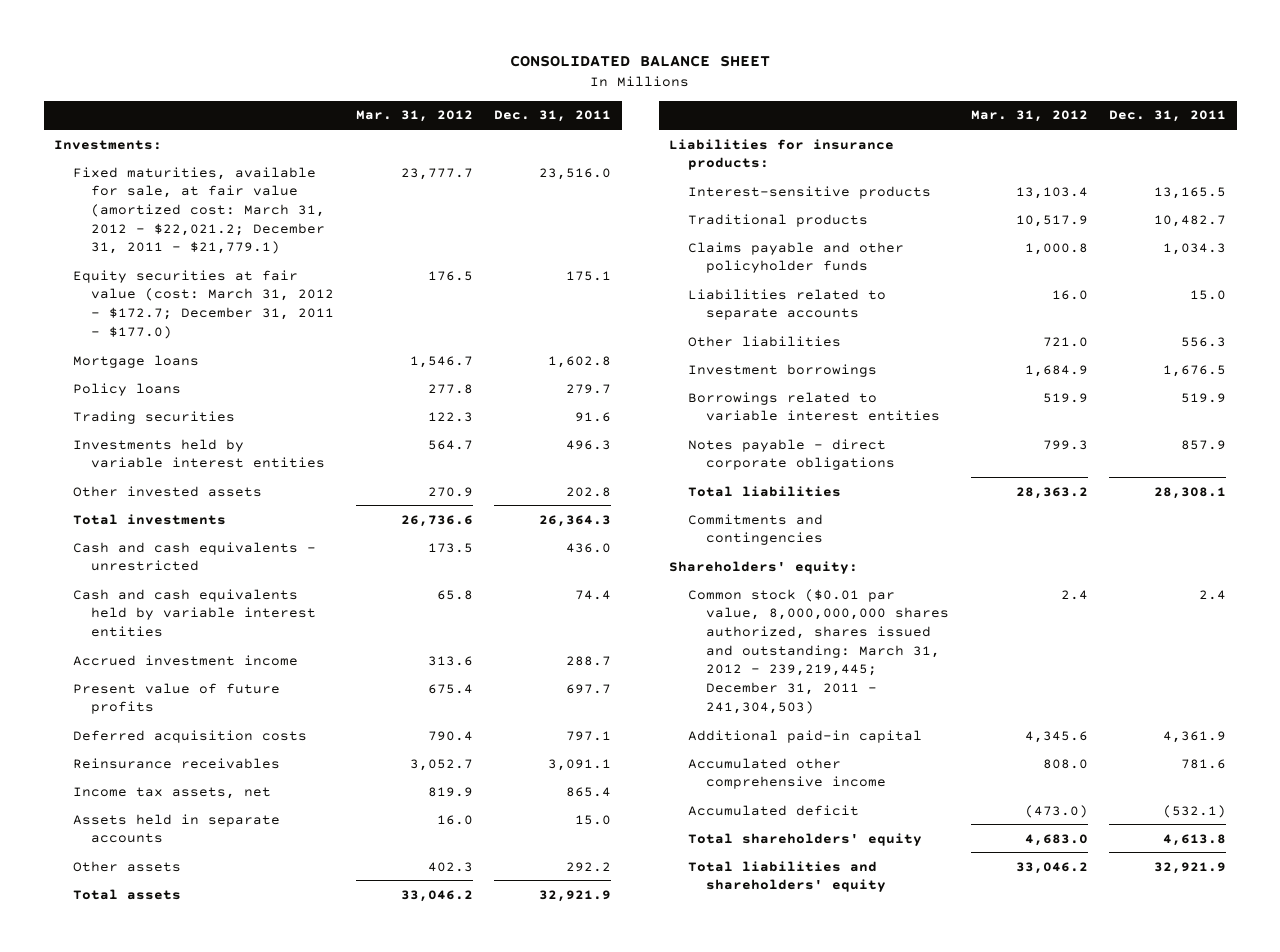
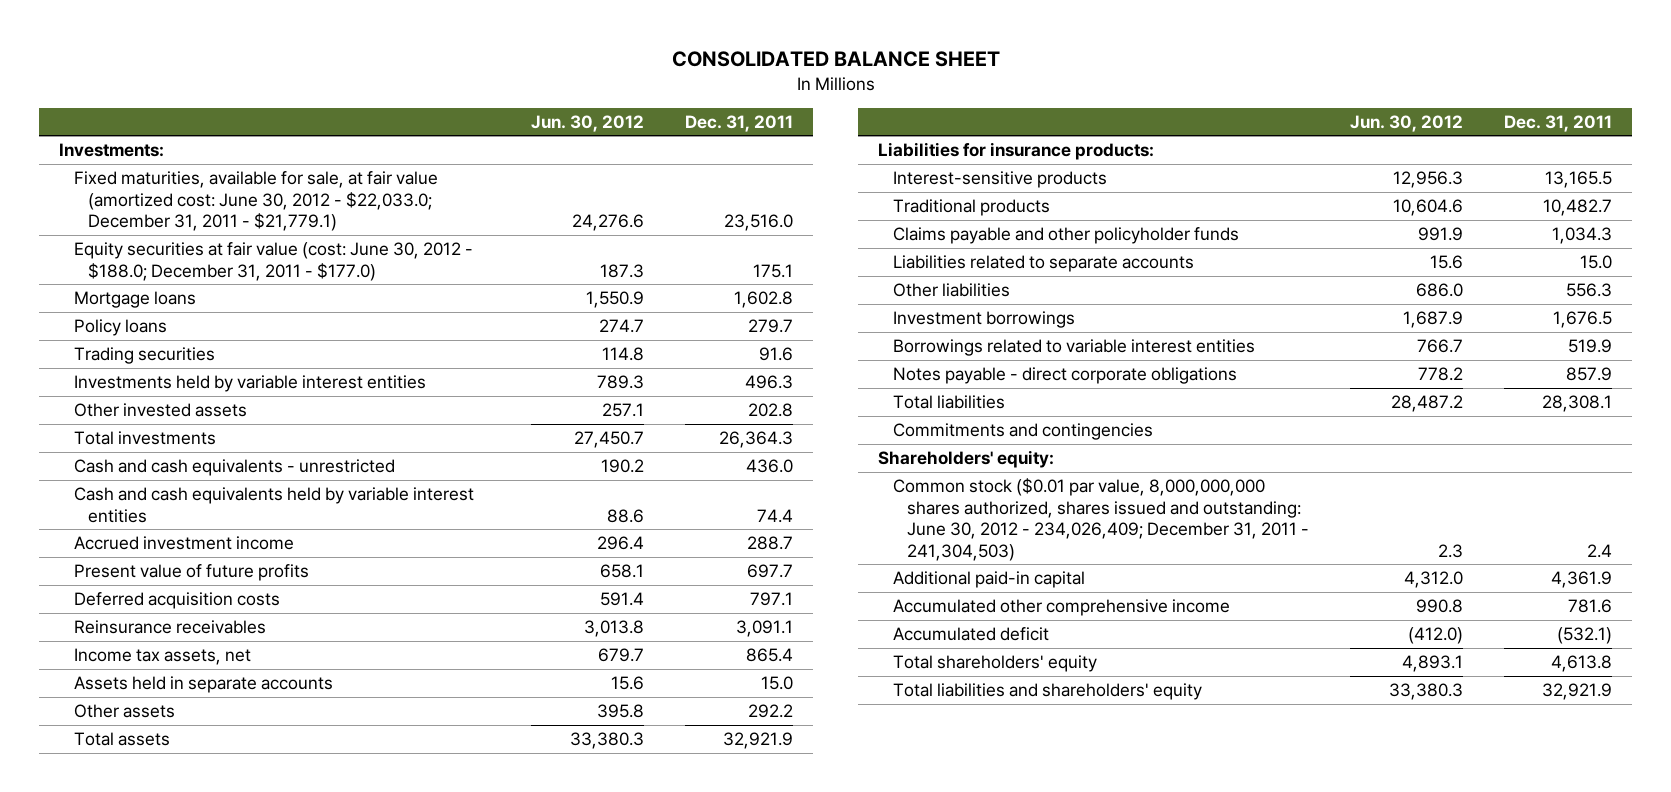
[355,110,473,123] Mar. 31, 2012 -> none
none -> [531,114,645,132] Jun. 30, 2012
[72,166,325,255] Fixed maturities, available for sale, at fair value (amortized cost: March 31, 2012 - $22,021.2; December 31, 2011 - $21,779.1) -> [73,171,438,232] Fixed maturities, available for sale, at fair value (amortized cost: June 30, 2012 - $22,033.0; December 31, 2011 - $21,779.1)
[72,269,334,339] Equity securities at fair value (cost: March 31, 2012 - $172.7; December 31, 2011 - $177.0) -> [73,242,473,281] Equity securities at fair value (cost: June 30, 2012 - $188.0; December 31, 2011 - $177.0)
[687,588,949,714] Common stock ($0.01 par value, 8,000,000,000 shares authorized, shares issued and outstanding: March 31, 2012 - 239,219,445; December 31, 2011 - 241,304,503) -> [892,478,1310,561] Common stock ($0.01 par value, 8,000,000,000 shares authorized, shares issued and outstanding: June 30, 2012 - 234,026,409; December 31, 2011 - 241,304,503)

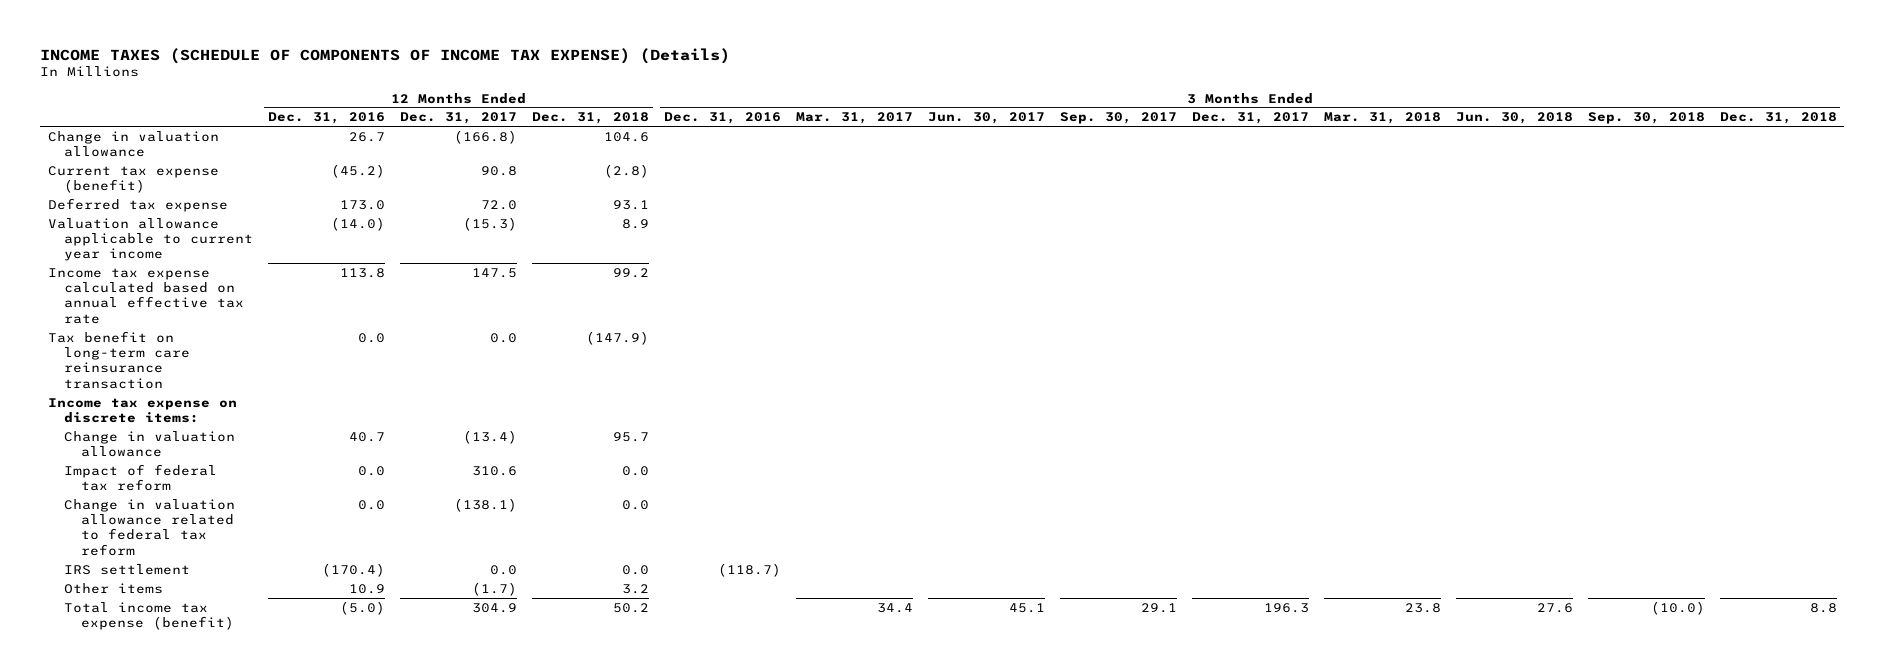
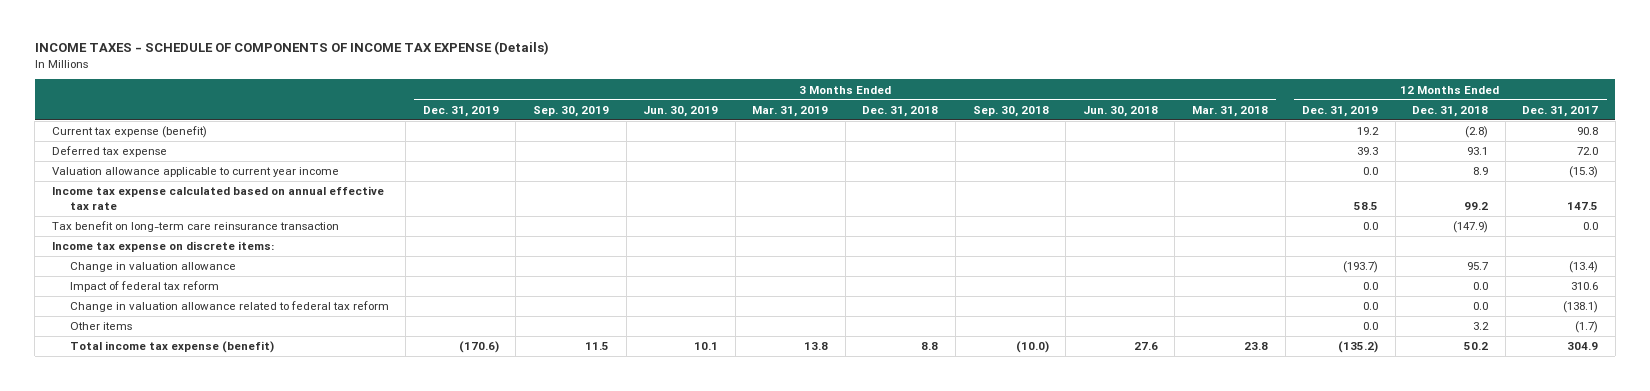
[40,47,731,64] INCOME TAXES (SCHEDULE OF COMPONENTS OF INCOME TAX EXPENSE) (Details) -> [34,41,549,56] INCOME TAXES - SCHEDULE OF COMPONENTS OF INCOME TAX EXPENSE (Details)
[268,112,386,125] Dec. 31, 2016 -> none
[664,112,782,125] Dec. 31, 2016 -> none
[796,112,914,125] Mar. 31, 2017 -> none
[927,112,1045,125] Jun. 30, 2017 -> none
[1059,112,1177,125] Sep. 30, 2017 -> none
[1191,112,1309,125] Dec. 31, 2017 -> none
none -> [422,105,499,117] Dec. 31, 2019
none -> [533,105,610,117] Sep. 30, 2019
none -> [643,105,719,117] Jun. 30, 2019
none -> [752,105,829,117] Mar. 31, 2019
none -> [1302,105,1379,117] Dec. 31, 2019
[47,130,219,157] Change in valuation allowance -> none
[64,563,191,575] IRS settlement -> none

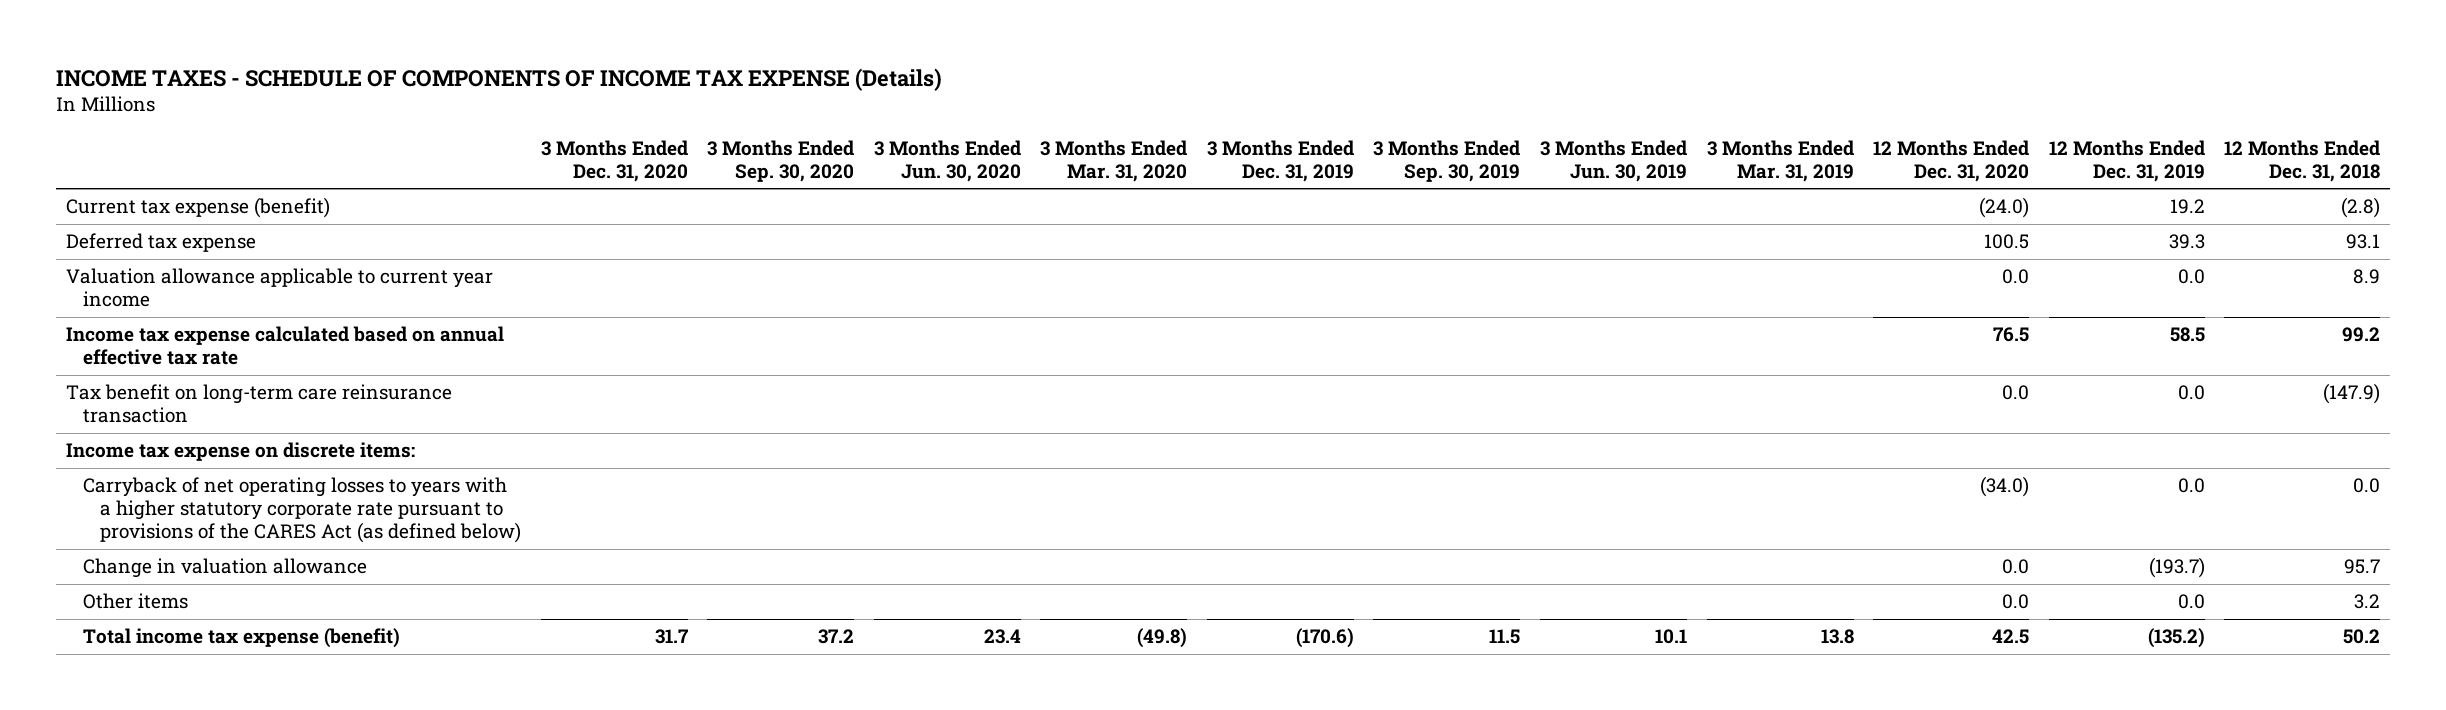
[862,105,939,117] Dec. 31, 2018 -> none
[972,105,1049,117] Sep. 30, 2018 -> none
[1082,105,1158,117] Jun. 30, 2018 -> none
[1191,105,1268,117] Mar. 31, 2018 -> none
[1522,105,1599,117] Dec. 31, 2017 -> none
none -> [540,139,688,182] 3 Months Ended Dec. 31, 2020
none -> [707,139,855,182] 3 Months Ended Sep. 30, 2020
none -> [873,139,1021,182] 3 Months Ended Jun. 30, 2020
none -> [1040,139,1188,182] 3 Months Ended Mar. 31, 2020
none -> [1873,139,2030,182] 12 Months Ended Dec. 31, 2020
none -> [82,477,521,544] Carryback of net operating losses to years with a higher statutory corporate rate pursuant to provisions of the CARES Act (as defined below)
[69,281,219,293] Impact of federal tax reform -> none
[69,301,389,313] Change in valuation allowance related to federal tax reform -> none

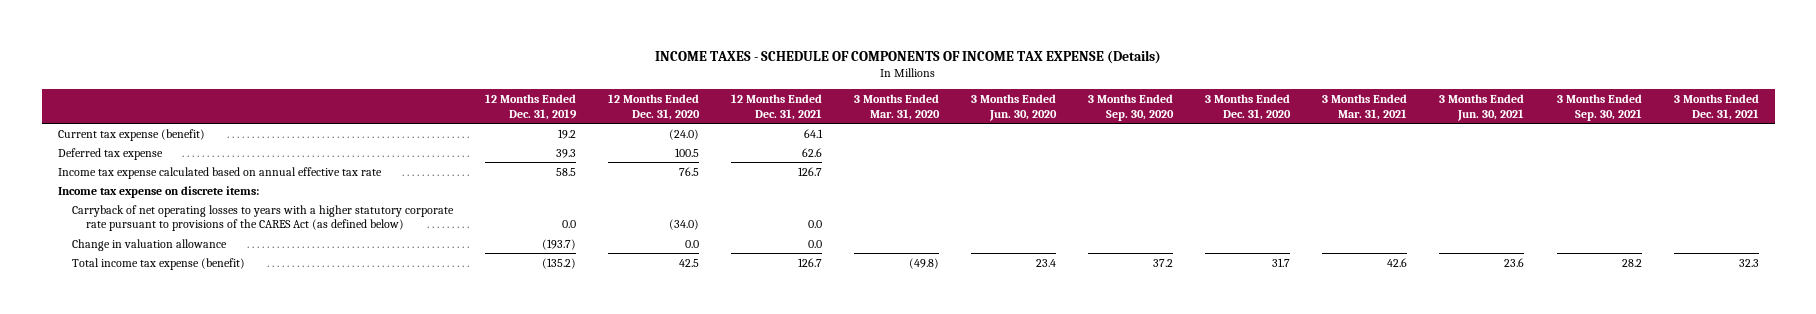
[1206,139,1354,182] 3 Months Ended Dec. 31, 2019 -> none
[1373,139,1521,182] 3 Months Ended Sep. 30, 2019 -> none
[1540,139,1688,182] 3 Months Ended Jun. 30, 2019 -> none
[1706,139,1854,182] 3 Months Ended Mar. 31, 2019 -> none
[2224,139,2381,182] 12 Months Ended Dec. 31, 2018 -> none
none -> [731,94,823,120] 12 Months Ended Dec. 31, 2021
none -> [1322,94,1408,120] 3 Months Ended Mar. 31, 2021
none -> [1439,94,1525,121] 3 Months Ended Jun. 30, 2021
none -> [1556,94,1642,121] 3 Months Ended Sep. 30, 2021
none -> [1673,94,1759,120] 3 Months Ended Dec. 31, 2021
[65,268,493,308] Valuation allowance applicable to current year income -> none
[65,384,452,424] Tax benefit on long-term care reinsurance transaction -> none
[82,593,188,610] Other items -> none

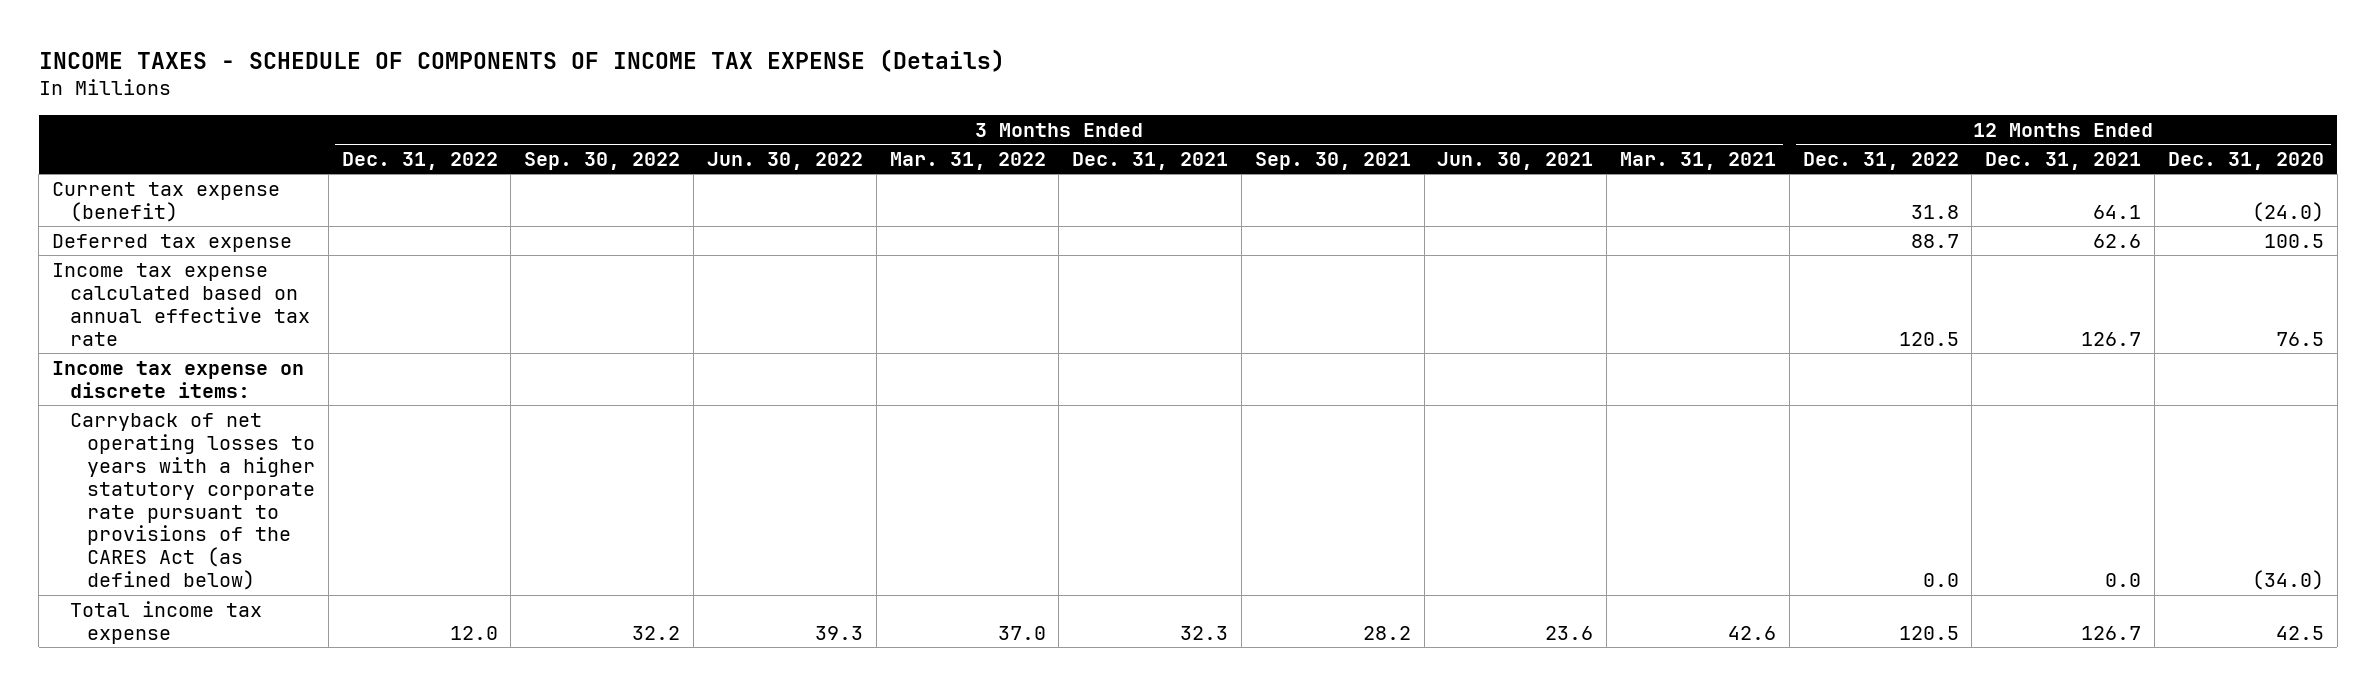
[484,94,577,120] 12 Months Ended Dec. 31, 2019 -> none
[854,94,941,120] 3 Months Ended Mar. 31, 2020 -> none
[971,94,1058,121] 3 Months Ended Jun. 30, 2020 -> none
[1088,94,1175,121] 3 Months Ended Sep. 30, 2020 -> none
[1205,94,1292,120] 3 Months Ended Dec. 31, 2020 -> none
none -> [341,151,498,170] Dec. 31, 2022
none -> [524,151,681,170] Sep. 30, 2022
none -> [706,151,863,170] Jun. 30, 2022
none -> [889,151,1046,170] Mar. 31, 2022
none -> [1802,151,1959,170] Dec. 31, 2022
[71,238,227,251] Change in valuation allowance -> none
[71,257,245,270] Total income tax expense (benefit) -> [69,600,262,644] Total income tax expense

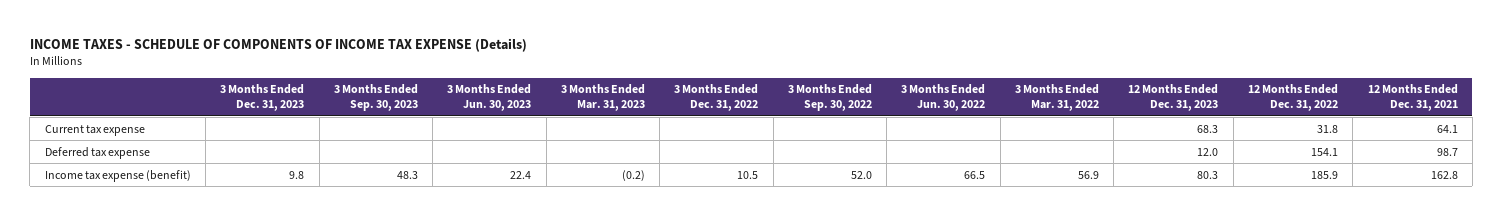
[1072,151,1229,170] Dec. 31, 2021 -> none
[1254,151,1411,170] Sep. 30, 2021 -> none
[1437,151,1594,170] Jun. 30, 2021 -> none
[1620,151,1777,170] Mar. 31, 2021 -> none
[2167,151,2324,170] Dec. 31, 2020 -> none
none -> [220,84,305,112] 3 Months Ended Dec. 31, 2023
none -> [333,84,418,112] 3 Months Ended Sep. 30, 2023
none -> [447,84,532,112] 3 Months Ended Jun. 30, 2023
none -> [560,84,645,112] 3 Months Ended Mar. 31, 2023
none -> [1128,84,1219,112] 12 Months Ended Dec. 31, 2023
[52,262,310,346] Income tax expense calculated based on annual effective tax rate -> none
[52,360,305,398] Income tax expense on discrete items: -> none
[69,412,316,591] Carryback of net operating losses to years with a higher statutory corporate rate pursuant to provisions of the CARES Act (as defined below) -> none
[52,181,281,222] Current tax expense (benefit) -> [44,124,145,136] Current tax expense
[1910,233,1959,248] 88.7 -> [1311,147,1339,156] 154.1
[2093,233,2142,248] 62.6 -> [1436,147,1458,156] 98.7
[69,600,262,644] Total income tax expense -> [44,169,191,182] Income tax expense (benefit)
[449,625,498,640] 12.0 -> [737,170,759,179] 10.5
[632,625,681,640] 32.2 -> [850,170,872,179] 52.0
[814,625,863,640] 39.3 -> [964,170,986,179] 66.5
[997,625,1046,640] 37.0 -> [1077,170,1099,179] 56.9
[1898,625,1959,640] 120.5 -> [1311,170,1339,179] 185.9
[2081,625,2142,640] 126.7 -> [1430,170,1458,179] 162.8

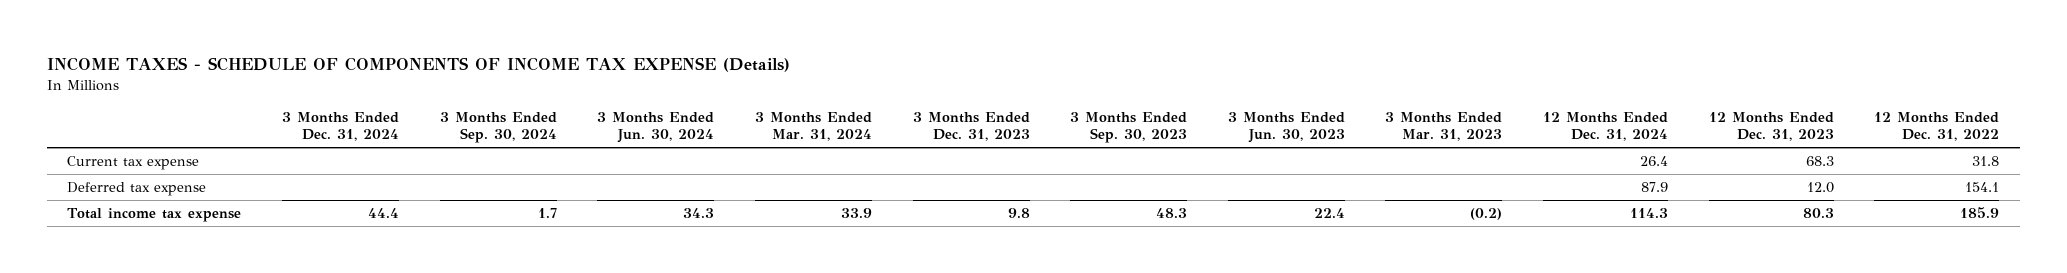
[674,84,759,112] 3 Months Ended Dec. 31, 2022 -> none
[787,84,872,112] 3 Months Ended Sep. 30, 2022 -> none
[901,84,986,112] 3 Months Ended Jun. 30, 2022 -> none
[1014,84,1099,112] 3 Months Ended Mar. 31, 2022 -> none
[1367,84,1458,112] 12 Months Ended Dec. 31, 2021 -> none
none -> [282,112,400,142] 3 Months Ended Dec. 31, 2024
none -> [439,112,557,144] 3 Months Ended Sep. 30, 2024
none -> [597,112,715,144] 3 Months Ended Jun. 30, 2024
none -> [754,112,872,142] 3 Months Ended Mar. 31, 2024
none -> [1543,112,1669,142] 12 Months Ended Dec. 31, 2024
[44,169,191,182] Income tax expense (benefit) -> [67,208,242,223] Total income tax expense

